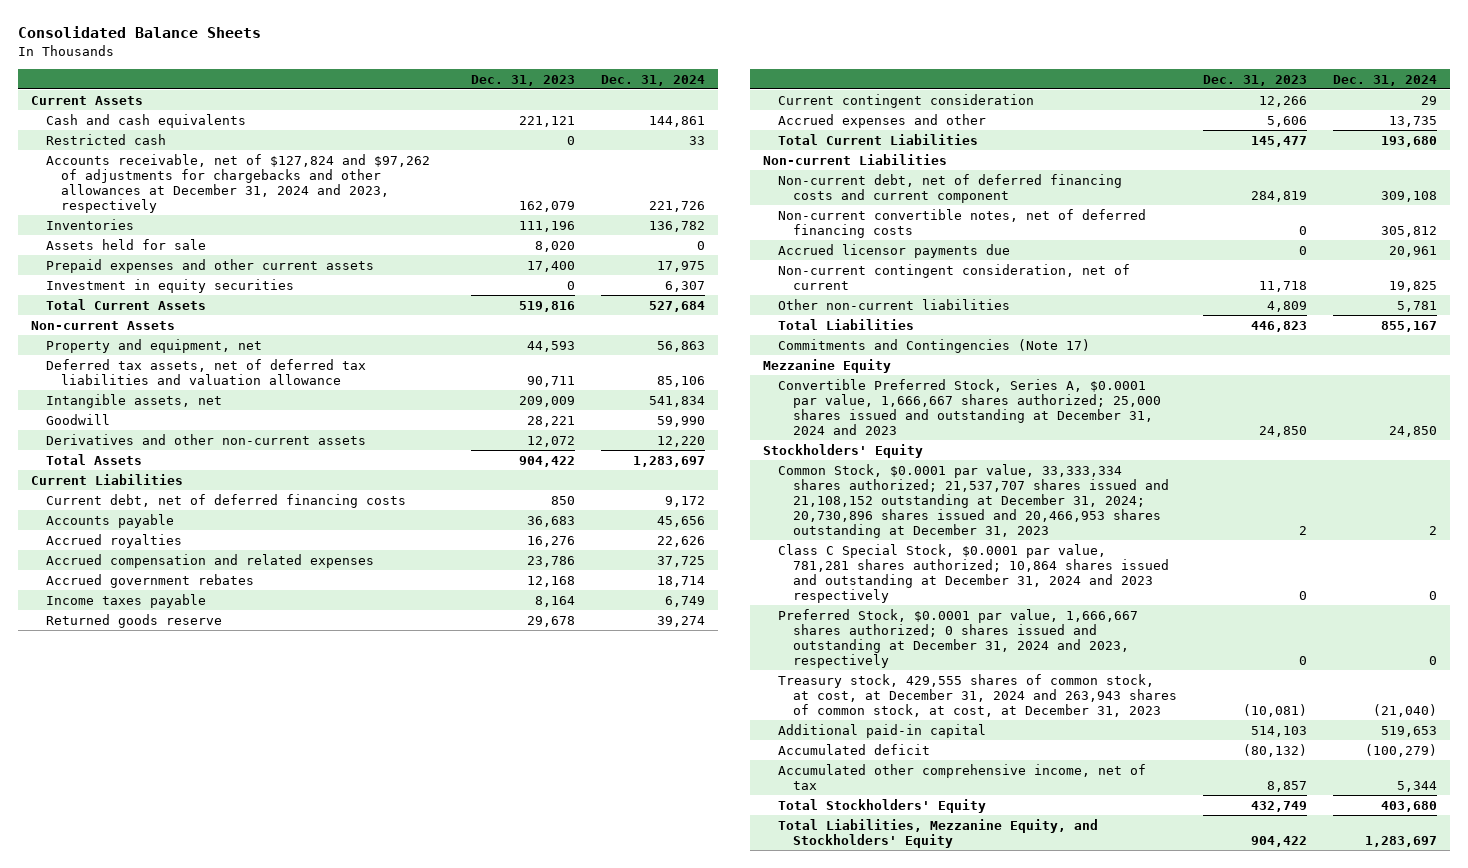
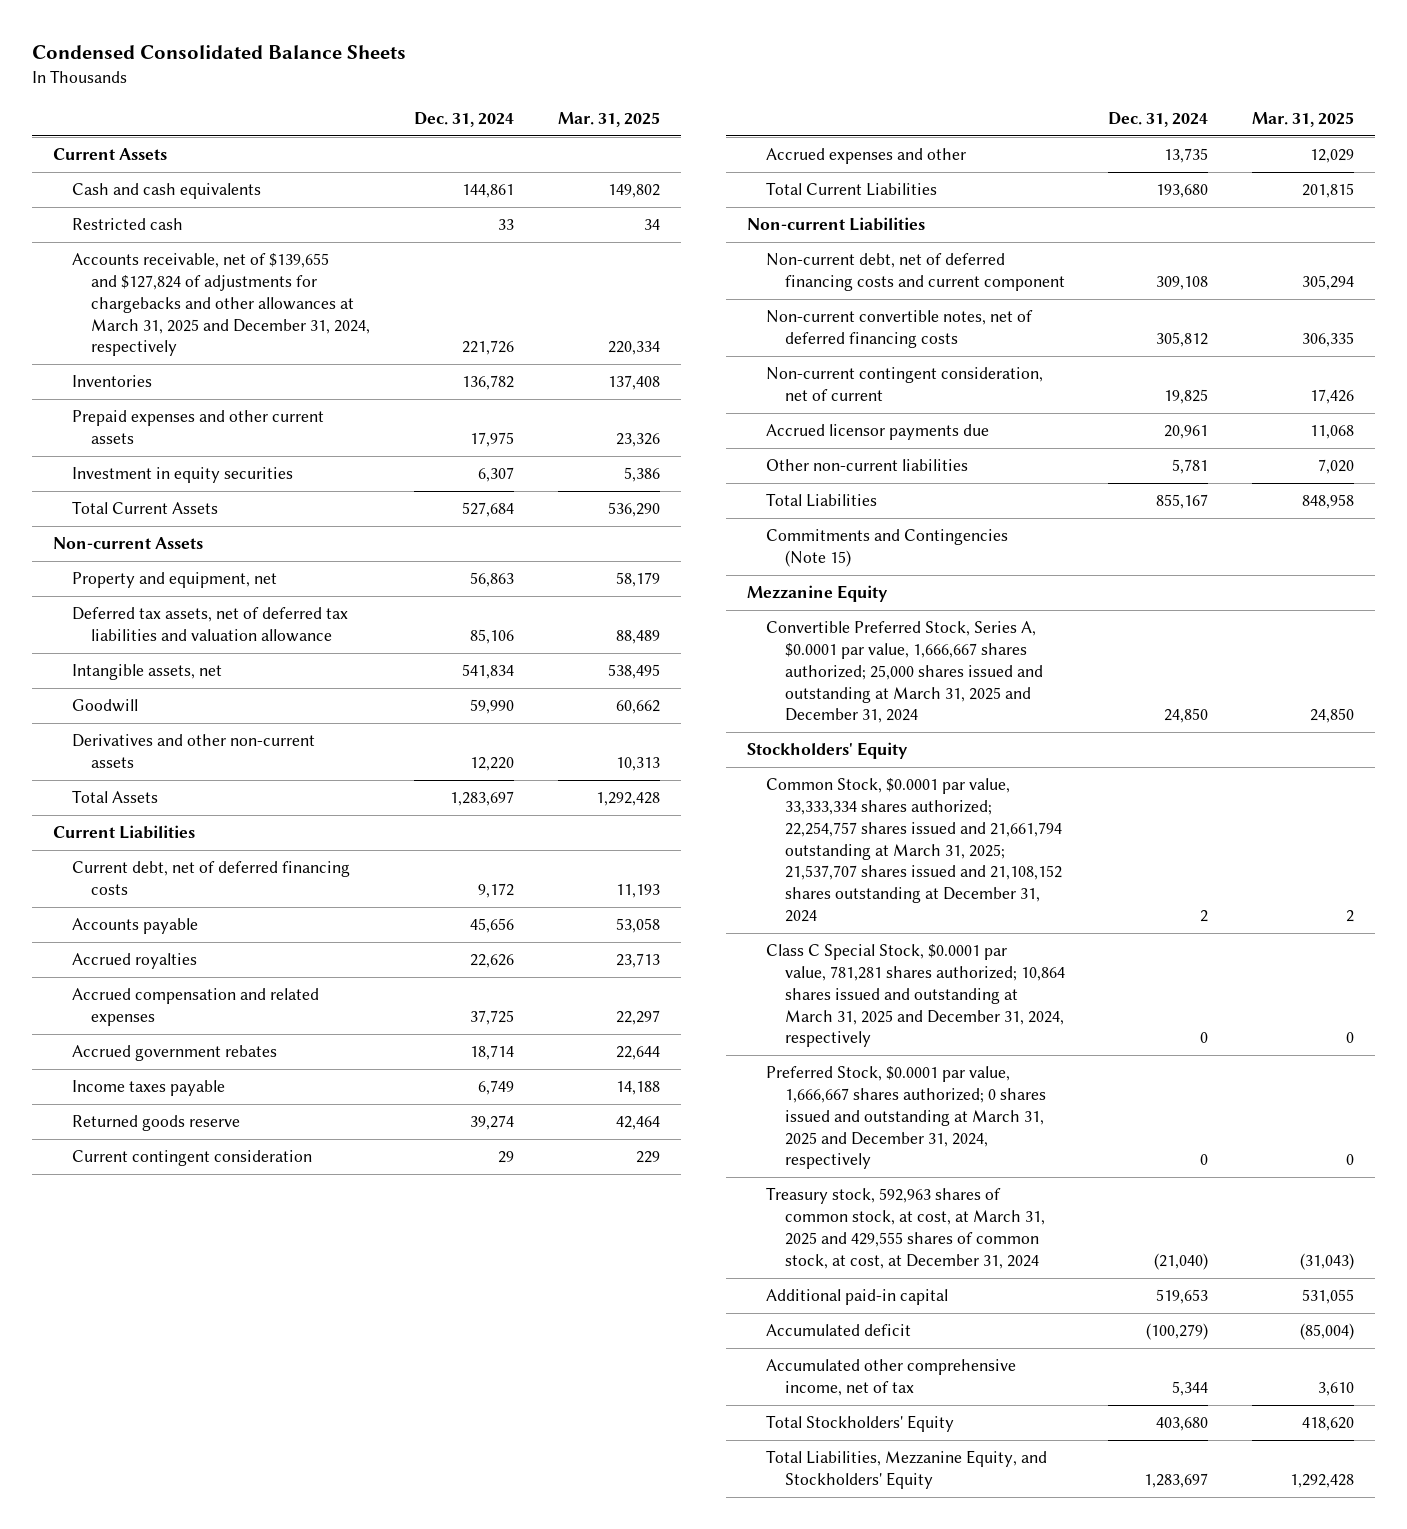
[18,26,262,39] Consolidated Balance Sheets -> [31,45,406,60] Condensed Consolidated Balance Sheets
[470,74,575,86] Dec. 31, 2023 -> none
none -> [557,111,660,127] Mar. 31, 2025
[46,153,431,213] Accounts receivable, net of $127,824 and $97,262 of adjustments for chargebacks and other allowances at December 31, 2024 and 2023, respectively -> [72,253,370,357] Accounts receivable, net of $139,655 and $127,824 of adjustments for chargebacks and other allowances at March 31, 2025 and December 31, 2024, respectively
[46,238,207,250] Assets held for sale -> none
[778,243,1011,258] Accrued licensor payments due -> [765,424,989,441] Accrued licensor payments due
[778,338,1091,353] Commitments and Contingencies (Note 17) -> [765,529,1008,568] Commitments and Contingencies (Note 15)
[778,378,1161,435] Convertible Preferred Stock, Series A, $0.0001 par value, 1,666,667 shares authorized; 25,000 shares issued and outstanding at December 31, 2024 and 2023 -> [765,621,1043,724] Convertible Preferred Stock, Series A, $0.0001 par value, 1,666,667 shares authorized; 25,000 shares issued and outstanding at March 31, 2025 and December 31, 2024
[778,463,1169,538] Common Stock, $0.0001 par value, 33,333,334 shares authorized; 21,537,707 shares issued and 21,108,152 outstanding at December 31, 2024; 20,730,896 shares issued and 20,466,953 shares outstanding at December 31, 2023 -> [765,778,1062,922] Common Stock, $0.0001 par value, 33,333,334 shares authorized; 22,254,757 shares issued and 21,661,794 outstanding at March 31, 2025; 21,537,707 shares issued and 21,108,152 shares outstanding at December 31, 2024
[778,543,1169,603] Class C Special Stock, $0.0001 par value, 781,281 shares authorized; 10,864 shares issued and outstanding at December 31, 2024 and 2023 respectively -> [765,944,1065,1048] Class C Special Stock, $0.0001 par value, 781,281 shares authorized; 10,864 shares issued and outstanding at March 31, 2025 and December 31, 2024, respectively
[778,608,1139,668] Preferred Stock, $0.0001 par value, 1,666,667 shares authorized; 0 shares issued and outstanding at December 31, 2024 and 2023, respectively -> [765,1066,1046,1170] Preferred Stock, $0.0001 par value, 1,666,667 shares authorized; 0 shares issued and outstanding at March 31, 2025 and December 31, 2024, respectively
[778,673,1177,717] Treasury stock, 429,555 shares of common stock, at cost, at December 31, 2024 and 263,943 shares of common stock, at cost, at December 31, 2023 -> [765,1187,1045,1269] Treasury stock, 592,963 shares of common stock, at cost, at March 31, 2025 and 429,555 shares of common stock, at cost, at December 31, 2024

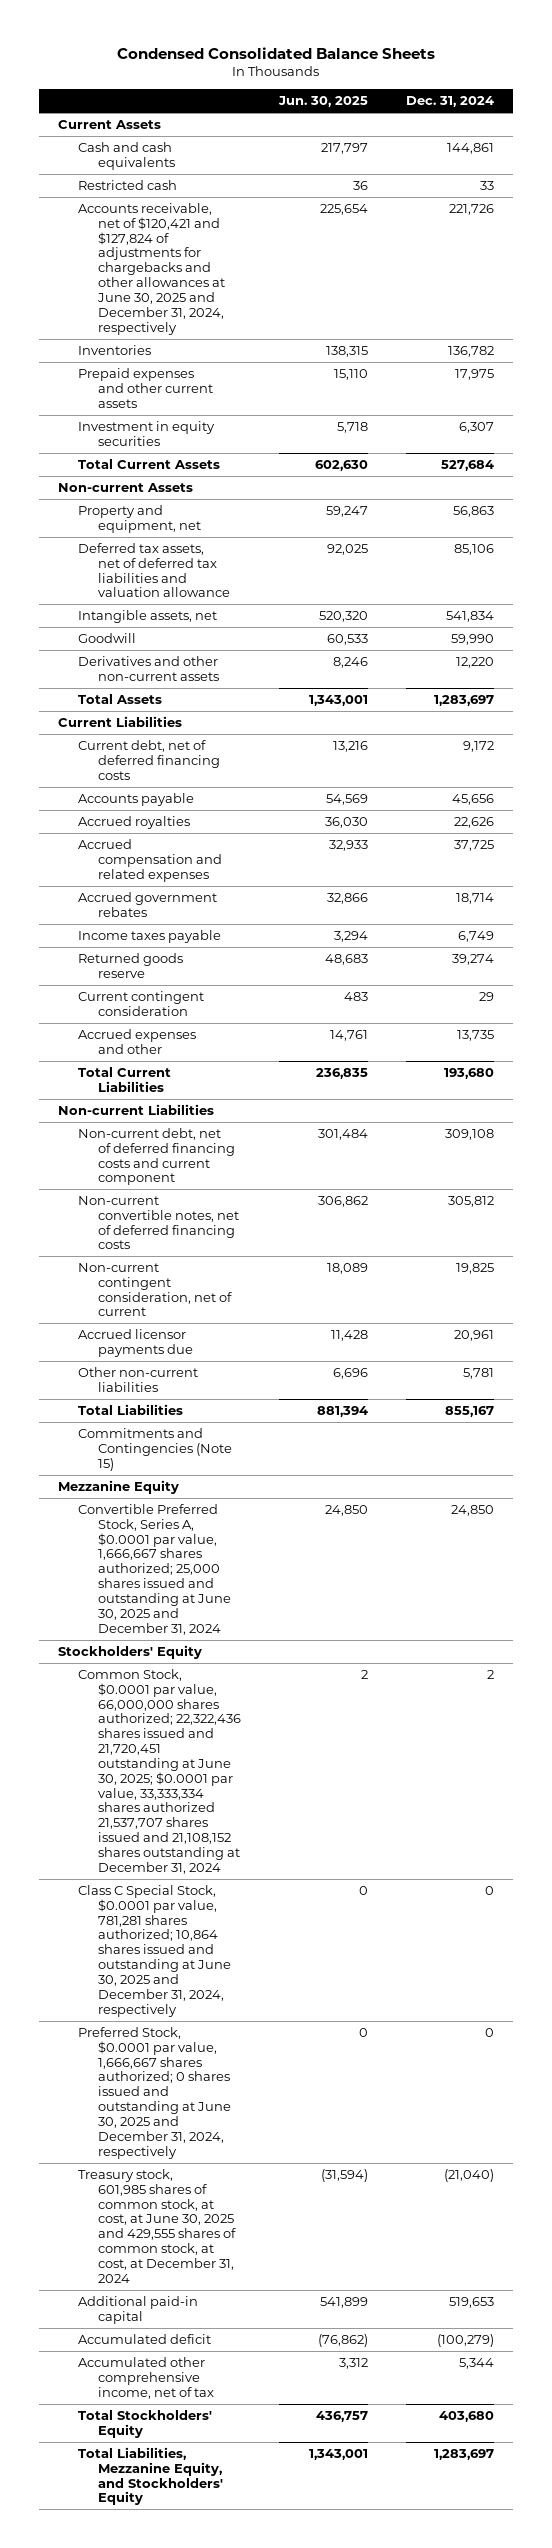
[557,111,660,127] Mar. 31, 2025 -> none
none -> [277,96,368,108] Jun. 30, 2025
[72,253,370,357] Accounts receivable, net of $139,655 and $127,824 of adjustments for chargebacks and other allowances at March 31, 2025 and December 31, 2024, respectively -> [77,202,225,335] Accounts receivable, net of $120,421 and $127,824 of adjustments for chargebacks and other allowances at June 30, 2025 and December 31, 2024, respectively
[765,621,1043,724] Convertible Preferred Stock, Series A, $0.0001 par value, 1,666,667 shares authorized; 25,000 shares issued and outstanding at March 31, 2025 and December 31, 2024 -> [77,1503,231,1635] Convertible Preferred Stock, Series A, $0.0001 par value, 1,666,667 shares authorized; 25,000 shares issued and outstanding at June 30, 2025 and December 31, 2024
[765,778,1062,922] Common Stock, $0.0001 par value, 33,333,334 shares authorized; 22,254,757 shares issued and 21,661,794 outstanding at March 31, 2025; 21,537,707 shares issued and 21,108,152 shares outstanding at December 31, 2024 -> [77,1668,241,1874] Common Stock, $0.0001 par value, 66,000,000 shares authorized; 22,322,436 shares issued and 21,720,451 outstanding at June 30, 2025; $0.0001 par value, 33,333,334 shares authorized 21,537,707 shares issued and 21,108,152 shares outstanding at December 31, 2024
[765,944,1065,1048] Class C Special Stock, $0.0001 par value, 781,281 shares authorized; 10,864 shares issued and outstanding at March 31, 2025 and December 31, 2024, respectively -> [77,1884,231,2017] Class C Special Stock, $0.0001 par value, 781,281 shares authorized; 10,864 shares issued and outstanding at June 30, 2025 and December 31, 2024, respectively
[765,1066,1046,1170] Preferred Stock, $0.0001 par value, 1,666,667 shares authorized; 0 shares issued and outstanding at March 31, 2025 and December 31, 2024, respectively -> [77,2026,231,2159] Preferred Stock, $0.0001 par value, 1,666,667 shares authorized; 0 shares issued and outstanding at June 30, 2025 and December 31, 2024, respectively
[765,1187,1045,1269] Treasury stock, 592,963 shares of common stock, at cost, at March 31, 2025 and 429,555 shares of common stock, at cost, at December 31, 2024 -> [77,2168,236,2283] Treasury stock, 601,985 shares of common stock, at cost, at June 30, 2025 and 429,555 shares of common stock, at cost, at December 31, 2024

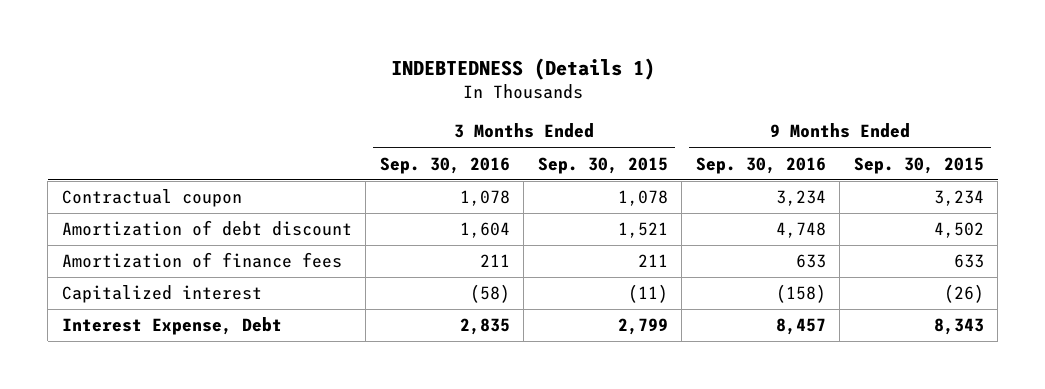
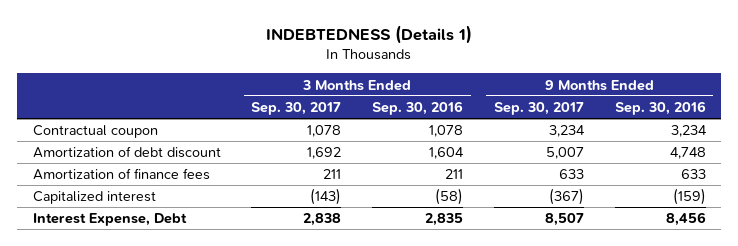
[537,156,668,174] Sep. 30, 2015 -> none
[853,156,984,174] Sep. 30, 2015 -> none
none -> [251,101,342,115] Sep. 30, 2017
none -> [493,101,584,115] Sep. 30, 2017
[775,284,826,304] (158) -> [672,188,706,206] (159)
[775,318,826,336] 8,457 -> [665,212,706,227] 8,456

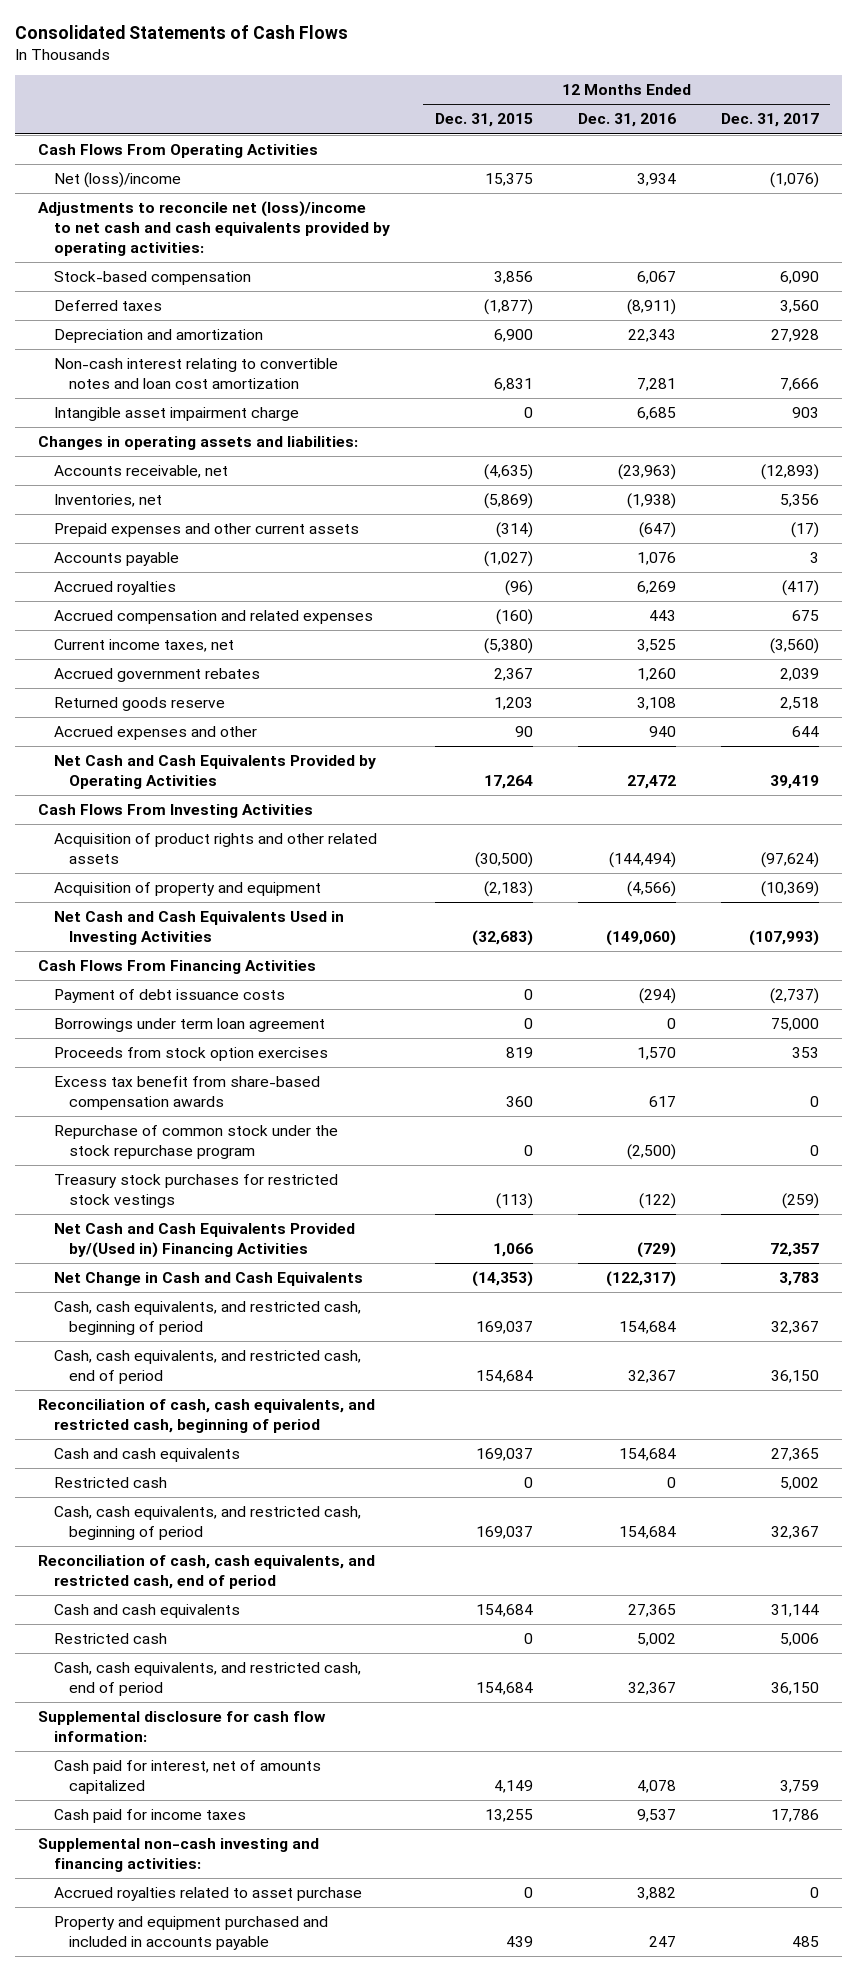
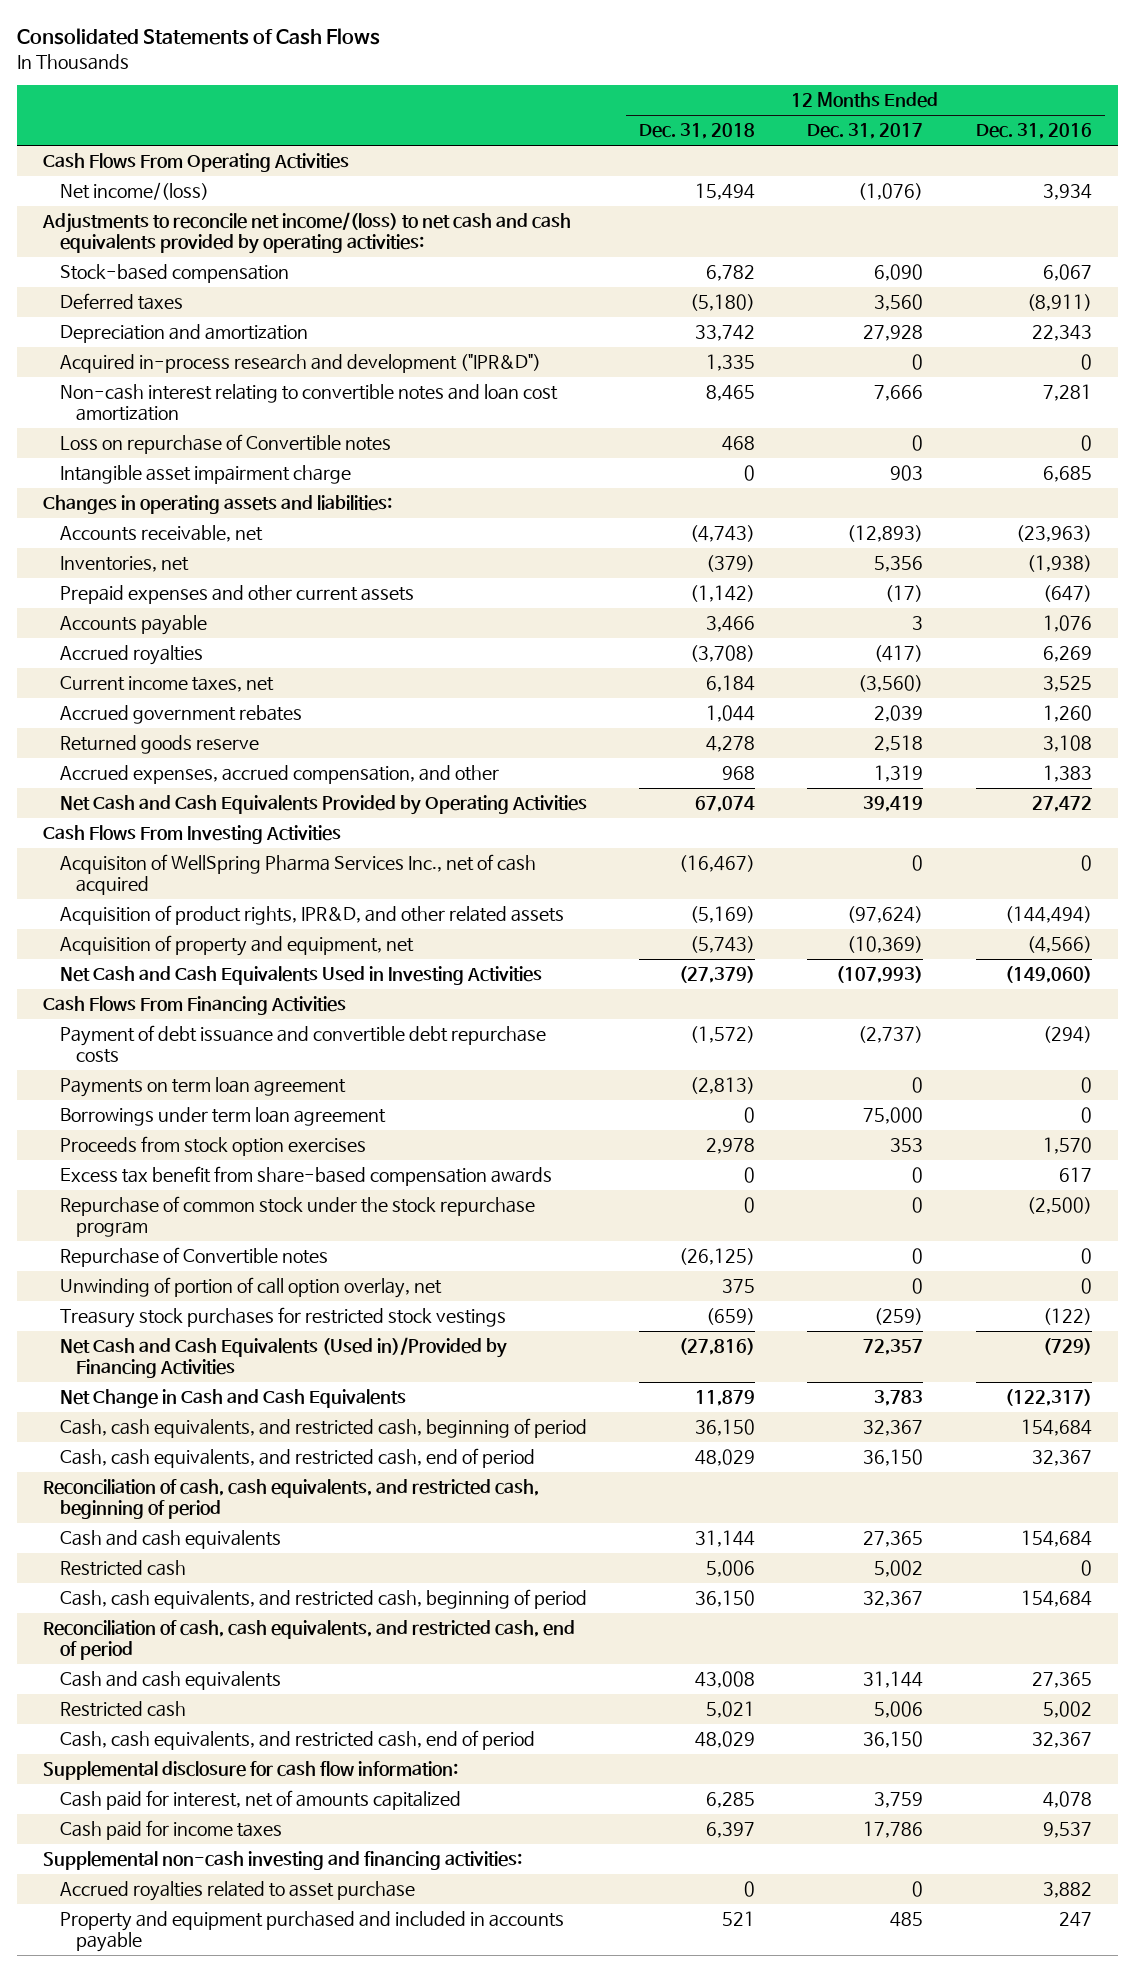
[434,113,533,128] Dec. 31, 2015 -> none
none -> [638,123,755,140] Dec. 31, 2018
[53,172,181,189] Net (loss)/income -> [59,182,209,201] Net income/(loss)
[37,201,390,256] Adjustments to reconcile net (loss)/income to net cash and cash equivalents provided by operating activities: -> [41,212,571,255] Adjustments to reconcile net income/(loss) to net cash and cash equivalents provided by operating activities:
none -> [59,354,541,374] Acquired in-process research and development ("IPR&D")
none -> [59,434,391,455] Loss on repurchase of Convertible notes
[53,610,373,625] Accrued compensation and related expenses -> none
[53,726,257,741] Accrued expenses and other -> [59,765,499,785] Accrued expenses, accrued compensation, and other
[648,726,676,738] 940 -> [1042,765,1092,783] 1,383
[791,726,819,738] 644 -> [874,765,924,783] 1,319
none -> [59,854,536,896] Acquisiton of WellSpring Pharma Services Inc., net of cash acquired
[53,833,377,864] Acquisition of product rights and other related assets -> [59,905,564,926] Acquisition of product rights, IPR&D, and other related assets
[53,882,321,897] Acquisition of property and equipment -> [59,935,414,957] Acquisition of property and equipment, net
[53,989,285,1004] Payment of debt issuance costs -> [59,1025,546,1064] Payment of debt issuance and convertible debt repurchase costs
none -> [59,1077,346,1098] Payments on term loan agreement
none -> [59,1247,328,1268] Repurchase of Convertible notes
none -> [59,1277,442,1299] Unwinding of portion of call option overlay, net
[53,1223,355,1258] Net Cash and Cash Equivalents Provided by/(Used in) Financing Activities -> [59,1337,507,1379] Net Cash and Cash Equivalents (Used in)/Provided by Financing Activities

